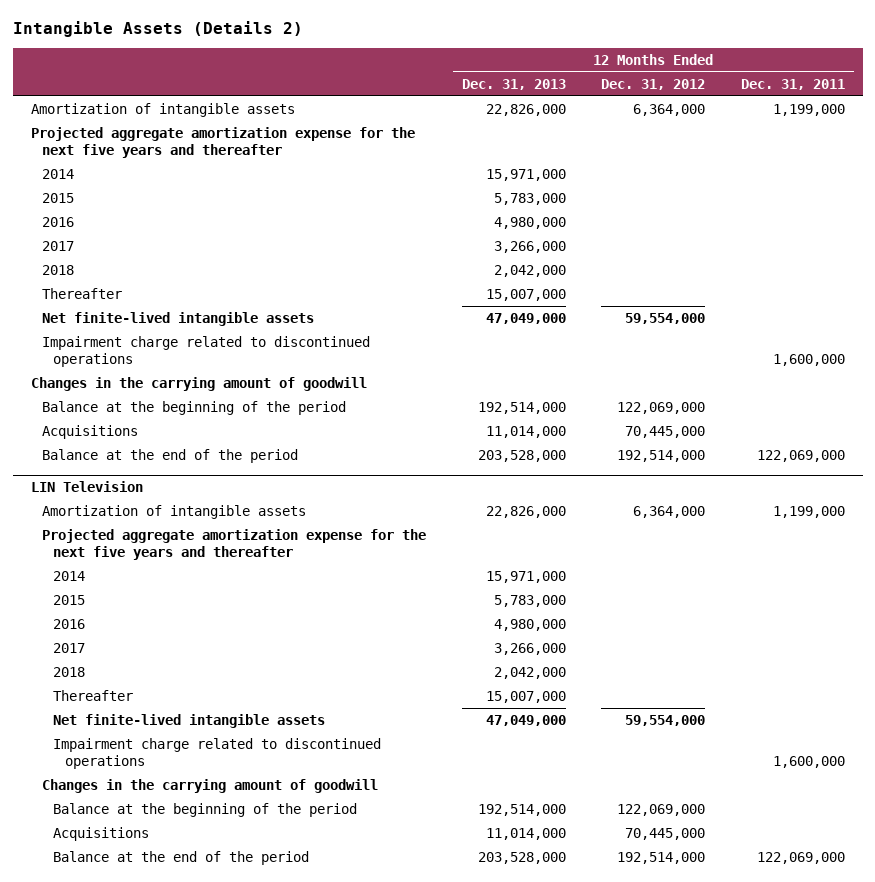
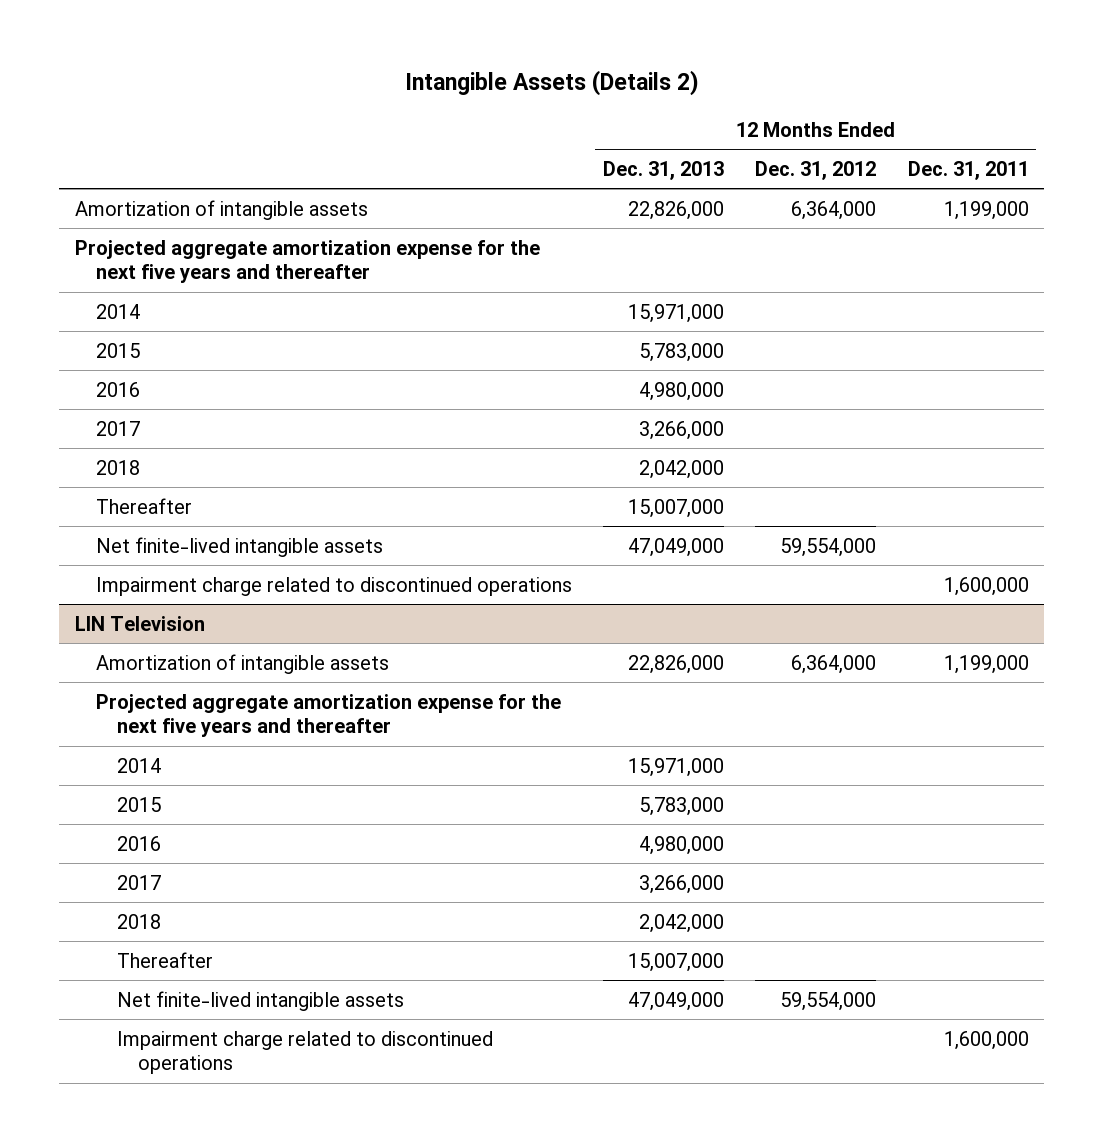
[30,376,367,391] Changes in the carrying amount of goodwill -> none
[41,400,346,415] Balance at the beginning of the period -> none
[41,424,138,439] Acquisitions -> none
[41,448,298,463] Balance at the end of the period -> none
[41,778,378,793] Changes in the carrying amount of goodwill -> none
[53,802,358,817] Balance at the beginning of the period -> none
[53,826,150,841] Acquisitions -> none
[53,850,310,865] Balance at the end of the period -> none

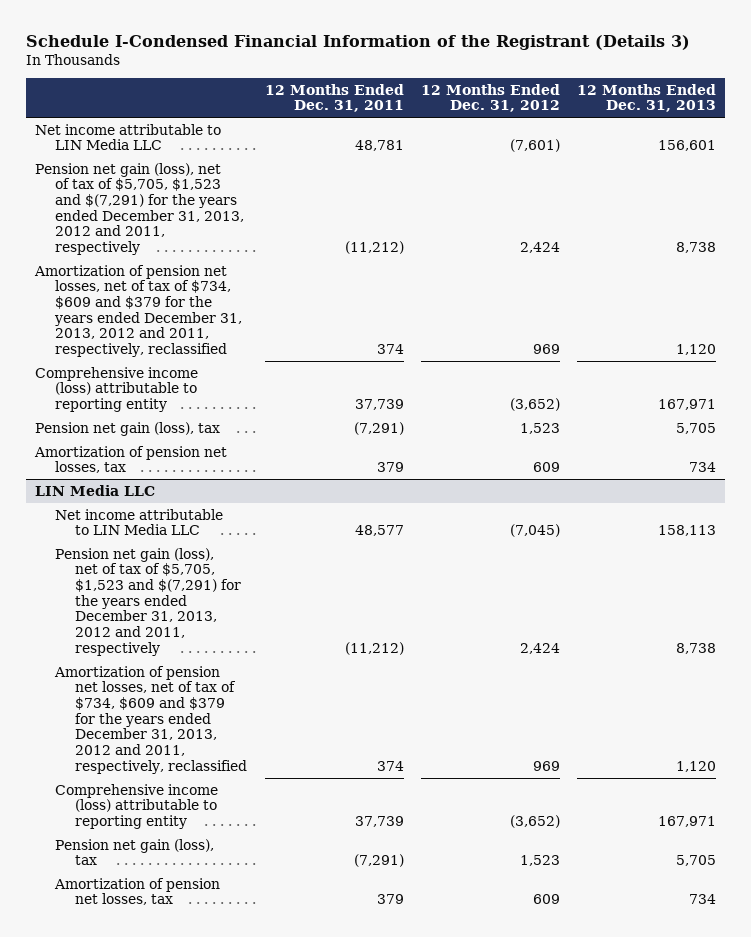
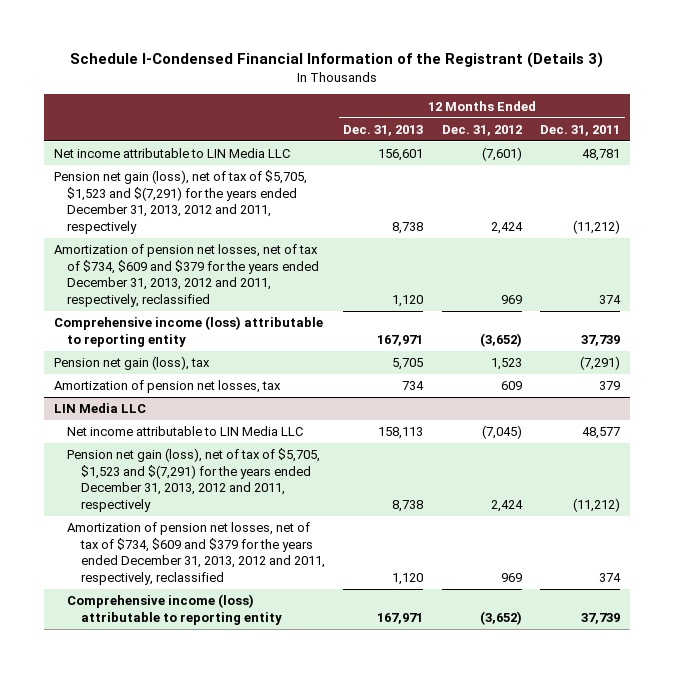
[54,838,214,866] Pension net gain (loss), tax -> none
[53,877,220,906] Amortization of pension net losses, tax -> none

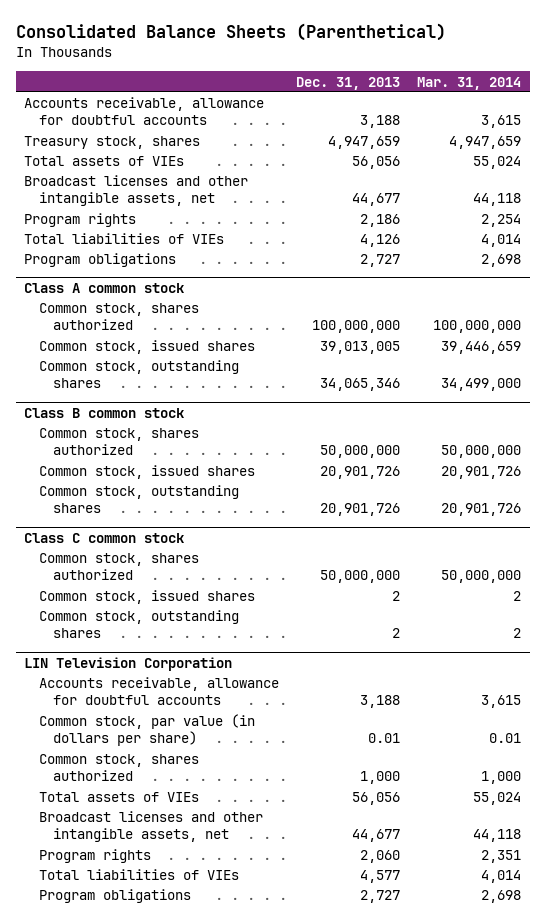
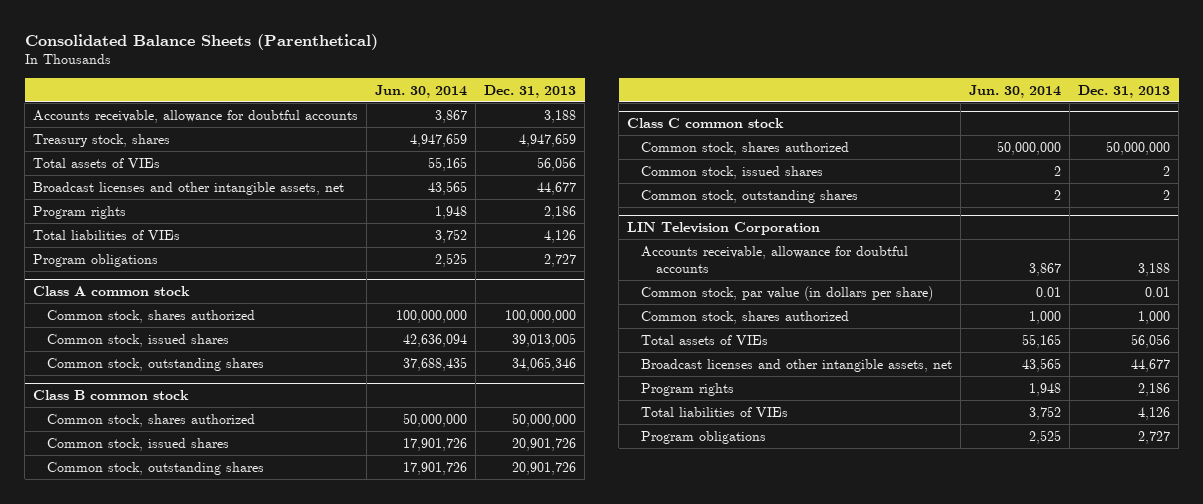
[417,76,522,90] Mar. 31, 2014 -> none
none -> [375,84,468,98] Jun. 30, 2014
[359,850,400,864] 2,060 -> [1138,382,1171,396] 2,186
[359,870,400,884] 4,577 -> [1138,406,1171,420] 4,126

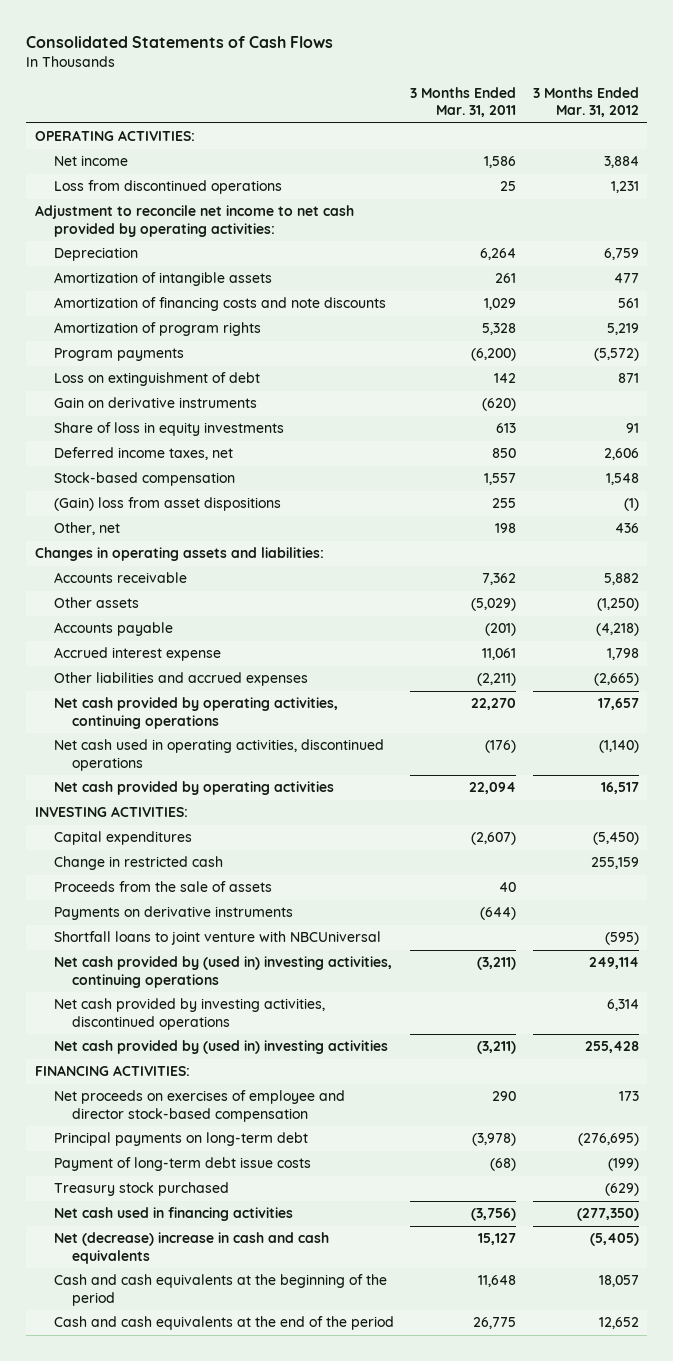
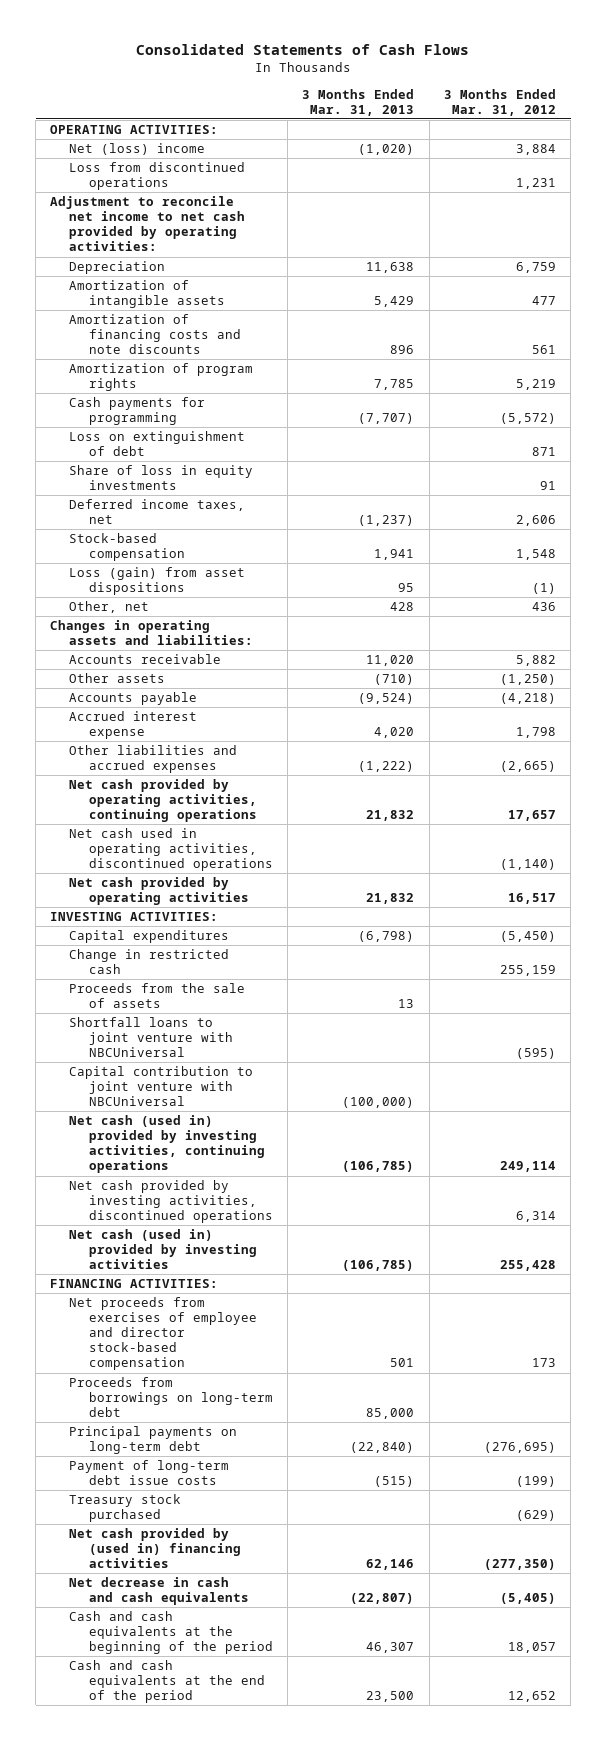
[410,86,517,118] 3 Months Ended Mar. 31, 2011 -> none
none -> [302,88,415,116] 3 Months Ended Mar. 31, 2013
[53,155,128,167] Net income -> [69,143,206,156] Net (loss) income
[53,348,184,362] Program payments -> [69,397,206,426] Cash payments for programming
[53,397,257,409] Gain on derivative instruments -> none
[53,497,281,512] (Gain) loss from asset dispositions -> [69,567,246,596] Loss (gain) from asset dispositions
[53,906,293,921] Payments on derivative instruments -> none
none -> [69,1066,254,1107] Capital contribution to joint venture with NBCUniversal
[53,956,392,988] Net cash provided by (used in) investing activities, continuing operations -> [69,1115,265,1174] Net cash (used in) provided by investing activities, continuing operations
[53,1040,388,1055] Net cash provided by (used in) investing activities -> [69,1229,257,1270] Net cash (used in) provided by investing activities
[53,1090,345,1122] Net proceeds on exercises of employee and director stock-based compensation -> [69,1297,257,1371] Net proceeds from exercises of employee and director stock-based compensation
none -> [69,1377,273,1418] Proceeds from borrowings on long-term debt
[53,1207,293,1222] Net cash used in financing activities -> [69,1528,241,1569] Net cash provided by (used in) financing activities
[53,1232,329,1264] Net (decrease) increase in cash and cash equivalents -> [69,1577,249,1606] Net decrease in cash and cash equivalents

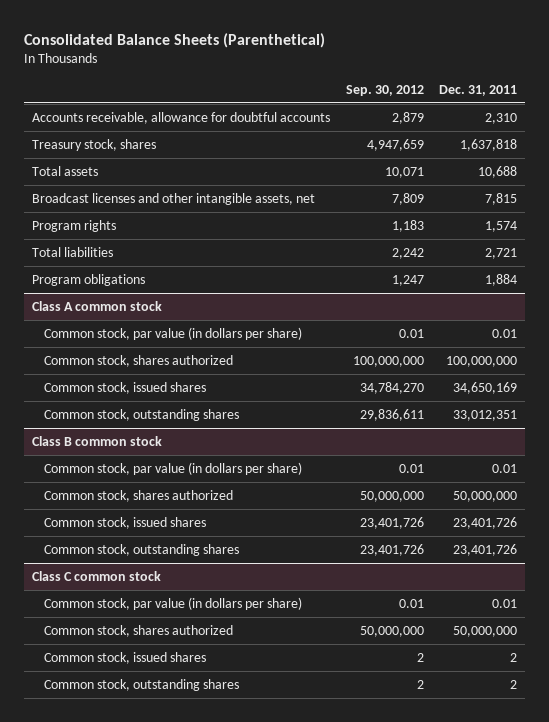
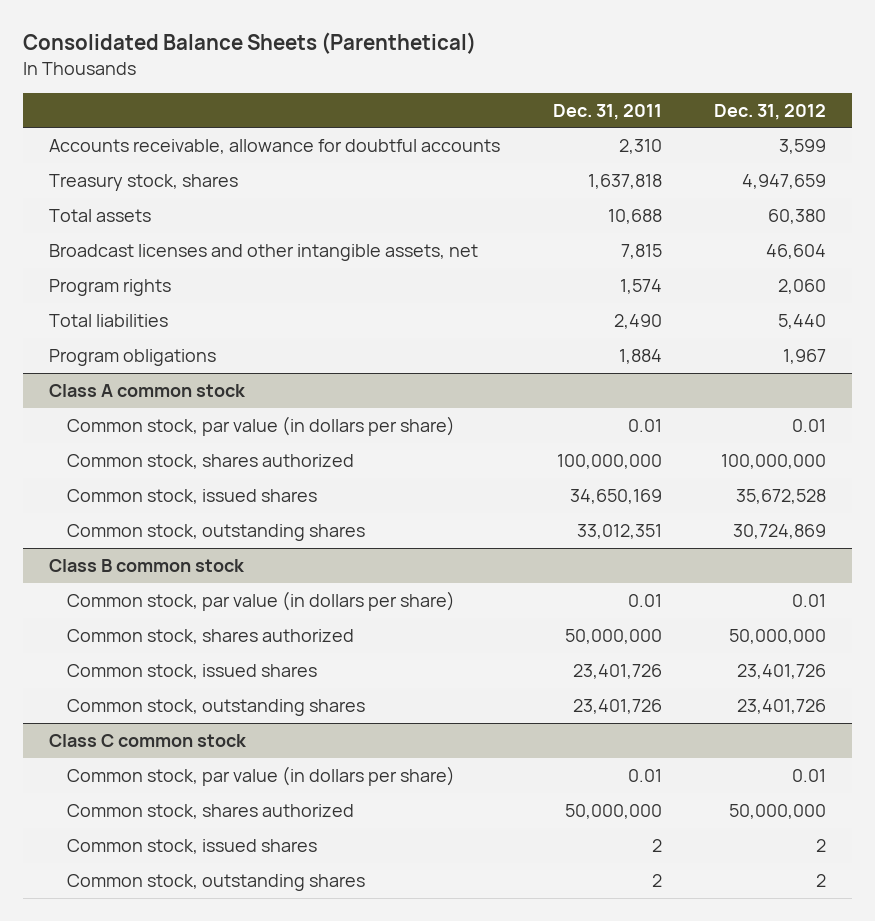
[345,84,424,96] Sep. 30, 2012 -> none
none -> [714,103,827,120] Dec. 31, 2012
[485,247,518,259] 2,721 -> [613,313,662,329] 2,490

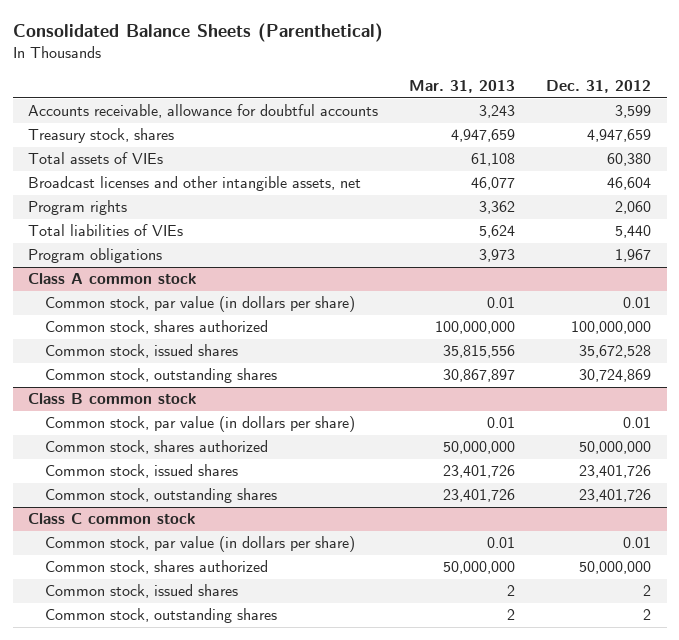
[552,103,662,120] Dec. 31, 2011 -> none
none -> [409,80,516,94] Mar. 31, 2013
[48,208,151,222] Total assets -> [28,152,164,165] Total assets of VIEs
[48,313,168,327] Total liabilities -> [28,224,184,237] Total liabilities of VIEs

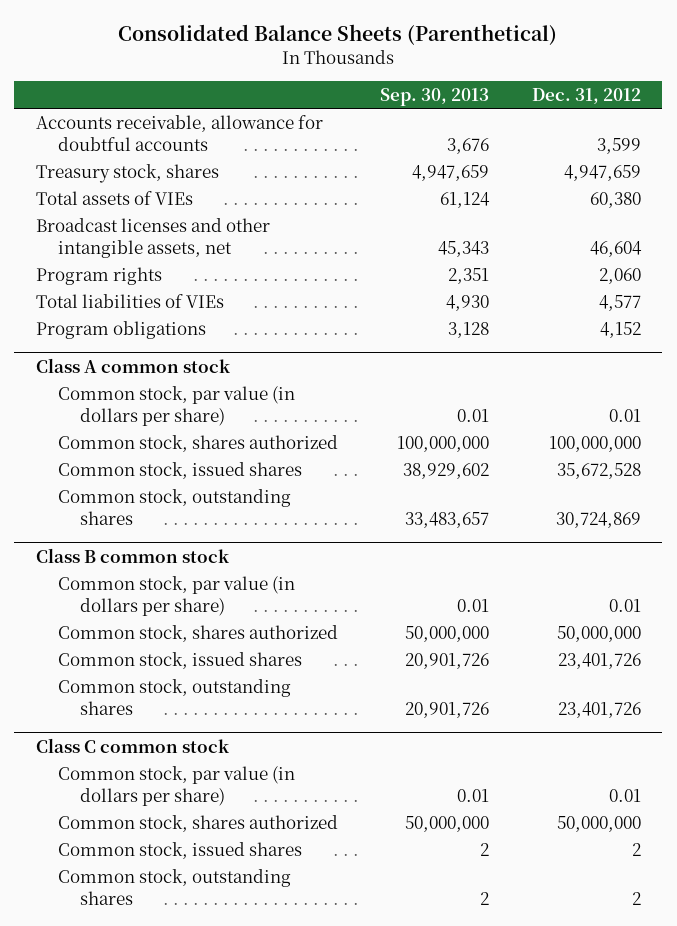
[409,80,516,94] Mar. 31, 2013 -> none
none -> [380,87,490,106] Sep. 30, 2013
[615,225,652,239] 5,440 -> [598,294,641,311] 4,577
[615,249,652,263] 1,967 -> [599,321,641,338] 4,152

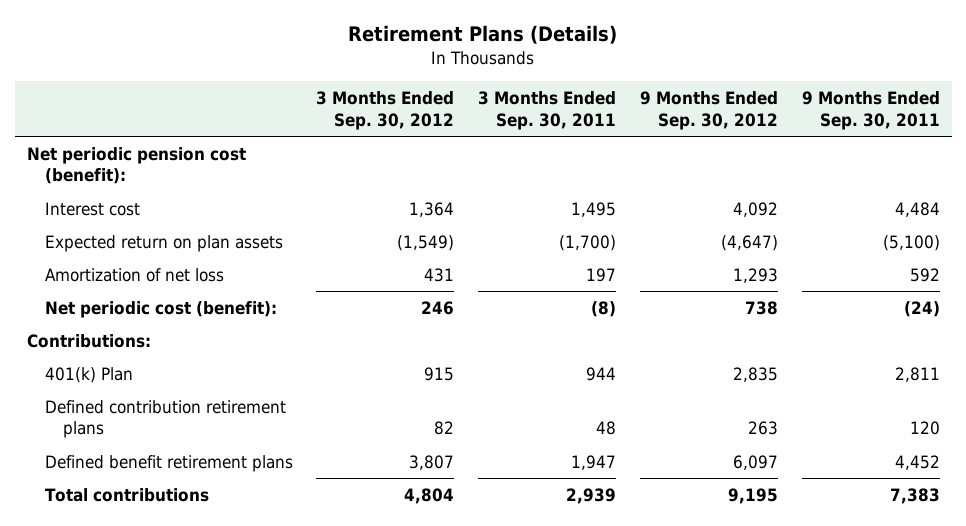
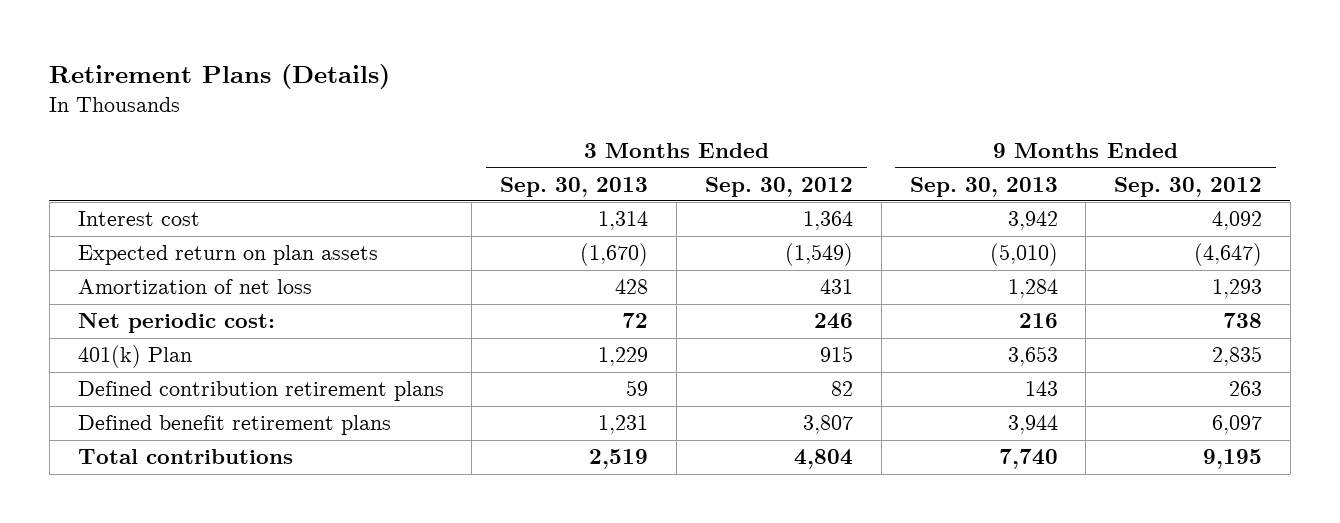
[478,91,617,130] 3 Months Ended Sep. 30, 2011 -> none
[801,91,940,130] 9 Months Ended Sep. 30, 2011 -> none
none -> [500,176,649,197] Sep. 30, 2013
none -> [909,176,1058,197] Sep. 30, 2013
[26,146,246,185] Net periodic pension cost (benefit): -> none
[26,333,151,348] Contributions: -> none
[44,300,277,318] Net periodic cost (benefit): -> [77,313,275,334] Net periodic cost:

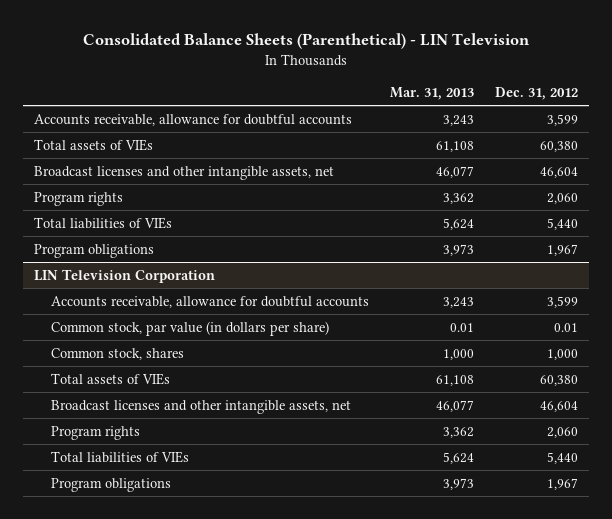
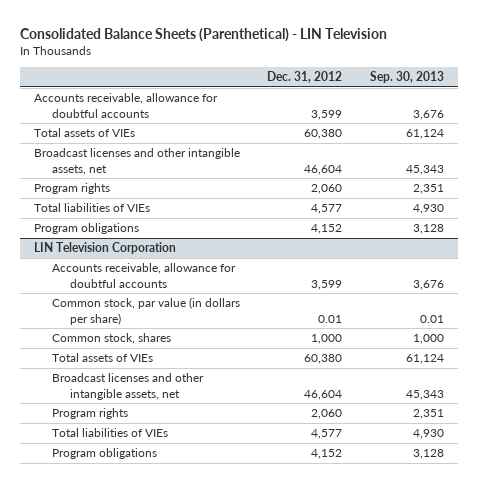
[389,86,474,100] Mar. 31, 2013 -> none
none -> [369,71,444,84] Sep. 30, 2013
[547,217,579,230] 5,440 -> [311,204,343,215] 4,577
[547,243,579,256] 1,967 -> [311,224,343,235] 4,152
[547,451,579,464] 5,440 -> [311,429,343,440] 4,577
[547,477,579,490] 1,967 -> [311,449,343,460] 4,152

